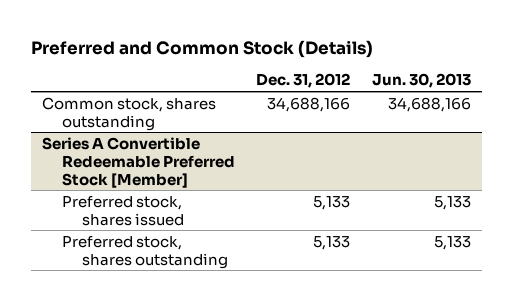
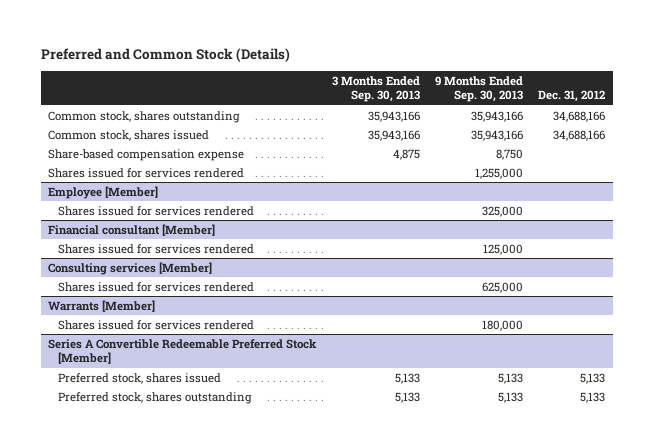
[371,73,471,89] Jun. 30, 2013 -> none
none -> [331,75,420,103] 3 Months Ended Sep. 30, 2013
none -> [435,75,524,103] 9 Months Ended Sep. 30, 2013
none -> [48,129,210,141] Common stock, shares issued
none -> [48,148,245,161] Share-based compensation expense
none -> [48,167,245,178] Shares issued for services rendered
none -> [48,185,159,199] Employee [Member]
none -> [57,205,254,216] Shares issued for services rendered
none -> [48,223,216,236] Financial consultant [Member]
none -> [57,243,254,254] Shares issued for services rendered
none -> [48,261,213,275] Consulting services [Member]
none -> [57,281,254,292] Shares issued for services rendered
none -> [48,299,156,312] Warrants [Member]
none -> [57,319,254,330] Shares issued for services rendered

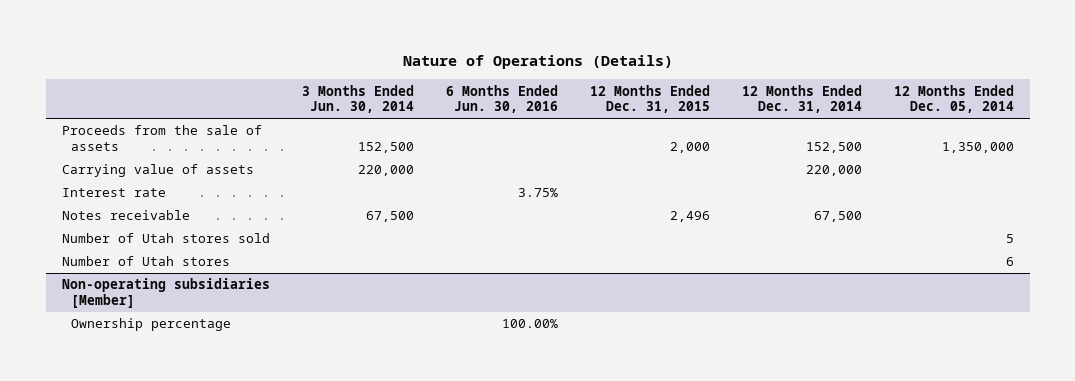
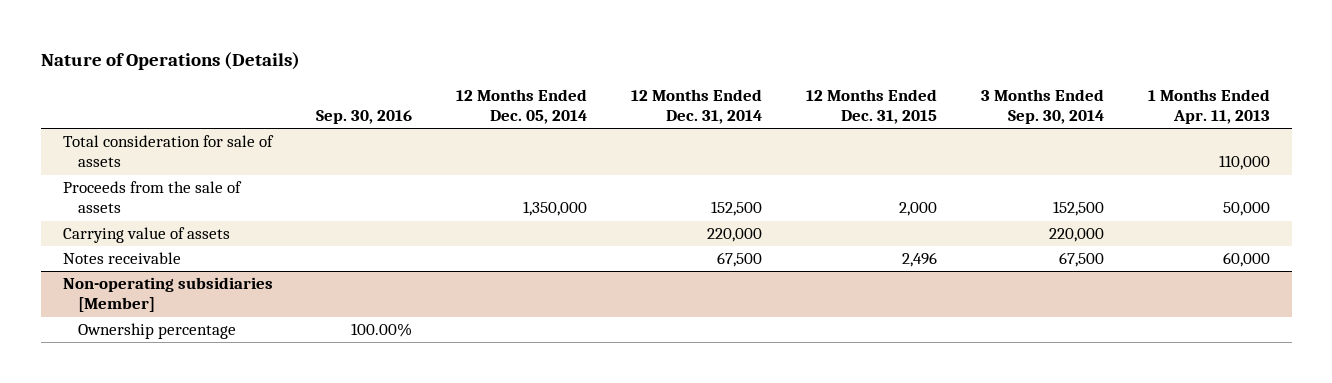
[301,84,414,114] 3 Months Ended Jun. 30, 2014 -> none
[445,84,558,114] 6 Months Ended Jun. 30, 2016 -> none
none -> [316,109,413,124] Sep. 30, 2016
none -> [980,88,1104,124] 3 Months Ended Sep. 30, 2014
none -> [1147,88,1270,124] 1 Months Ended Apr. 11, 2013
none -> [62,135,274,168] Total consideration for sale of assets
[61,188,166,198] Interest rate -> none
[61,233,270,244] Number of Utah stores sold -> none
[61,256,230,267] Number of Utah stores -> none

